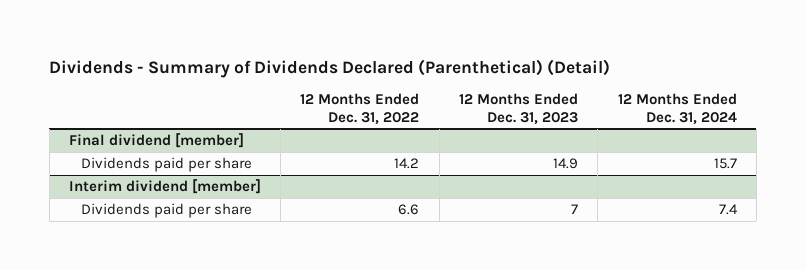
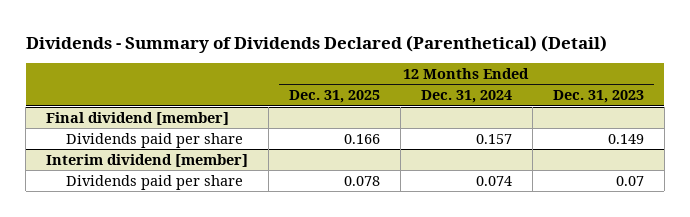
[300,92,420,125] 12 Months Ended Dec. 31, 2022 -> none
none -> [289,90,381,104] Dec. 31, 2025
[553,158,579,170] 14.9 -> [607,133,644,144] 0.149
[713,158,737,170] 15.7 -> [475,133,512,144] 0.157
[571,204,579,215] 7 -> [615,175,644,186] 0.07
[718,204,738,216] 7.4 -> [475,175,512,186] 0.074

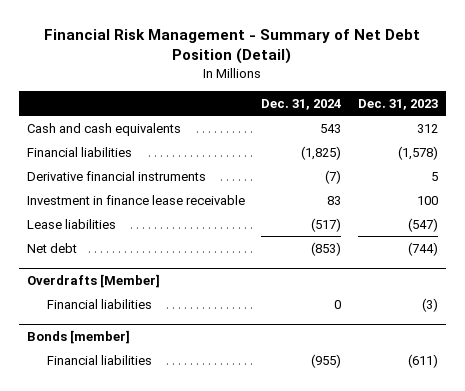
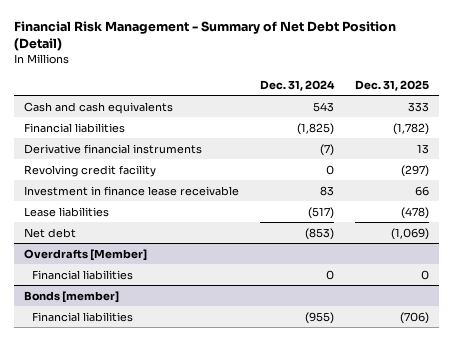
[357,98,438,110] Dec. 31, 2023 -> none
none -> [354,79,429,91] Dec. 31, 2025
none -> [24,164,157,177] Revolving credit facility

